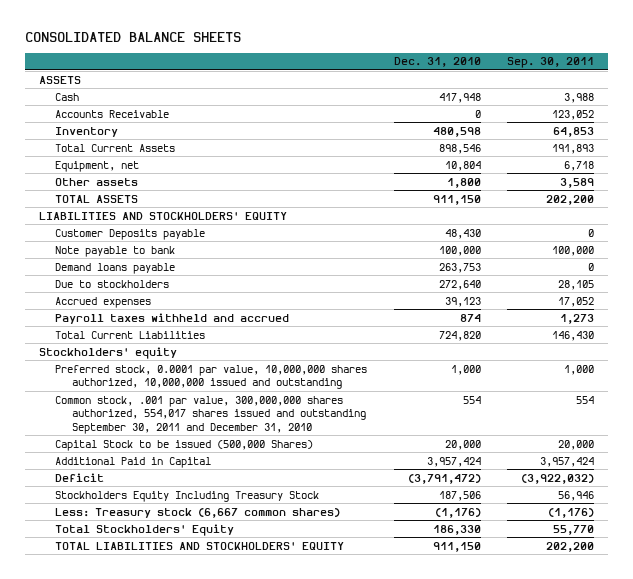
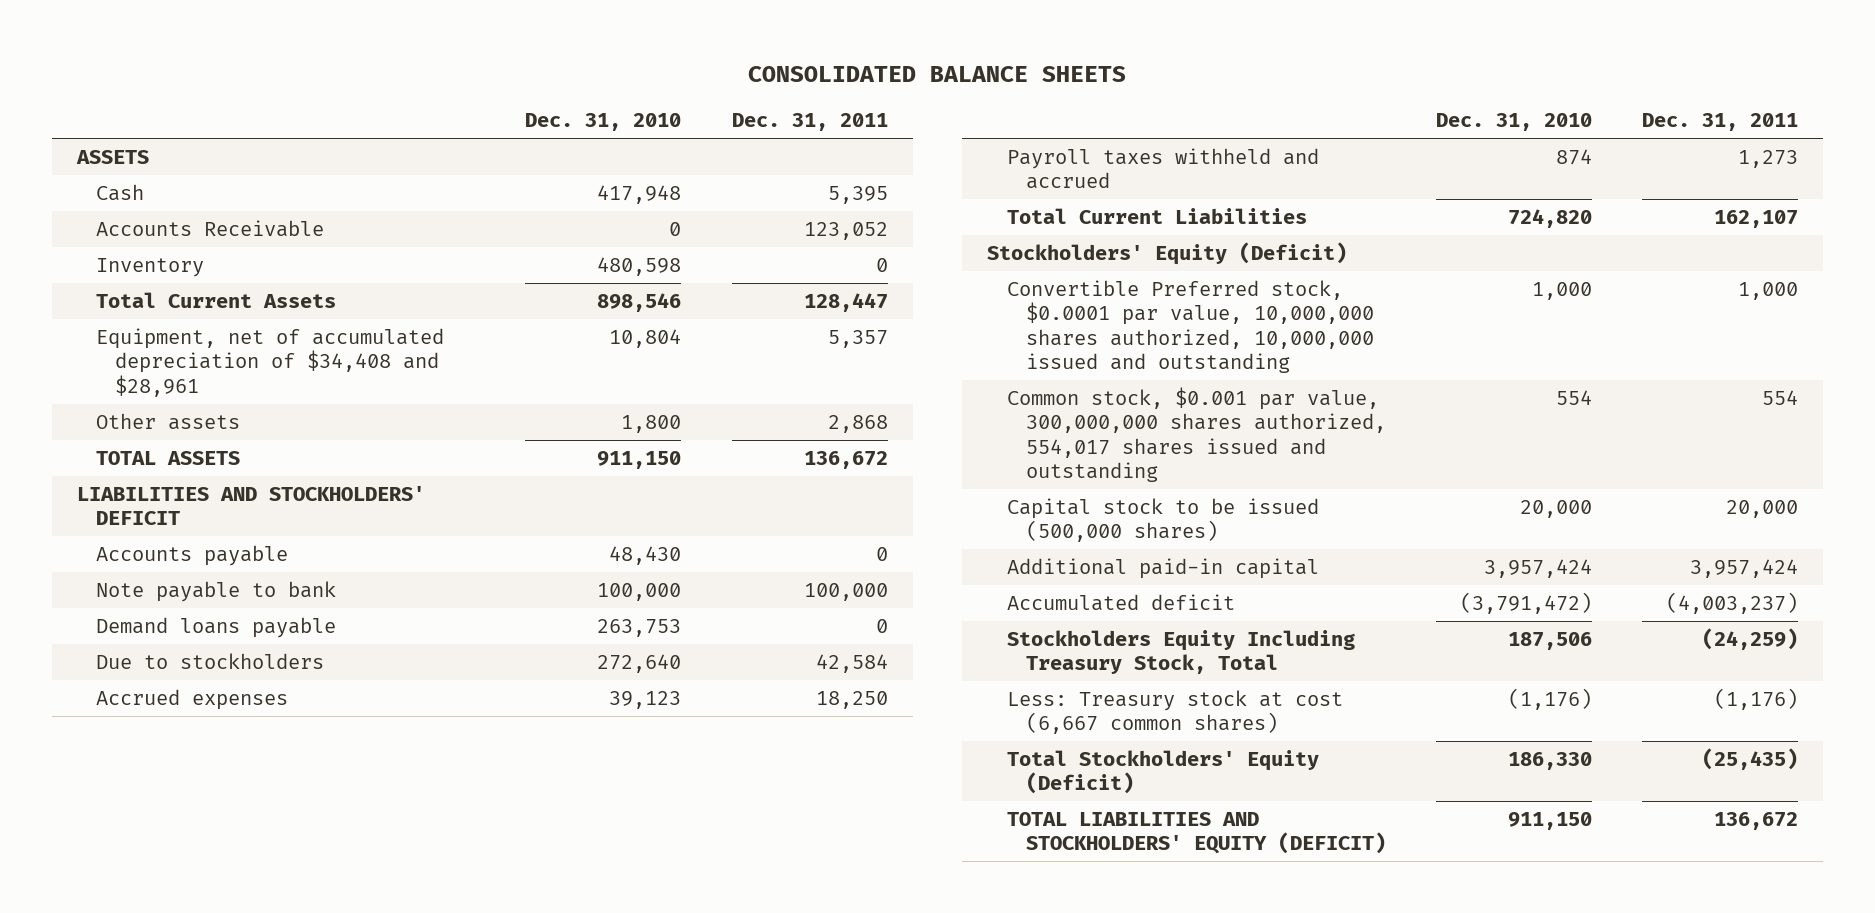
[507,57,595,69] Sep. 30, 2011 -> none
none -> [731,112,888,131] Dec. 31, 2011
[55,160,140,172] Equipment, net -> [95,327,444,397] Equipment, net of accumulated depreciation of $34,408 and $28,961
[38,210,287,220] LIABILITIES AND STOCKHOLDERS' EQUITY -> [76,485,425,526] LIABILITIES AND STOCKHOLDERS' DEFICIT
[55,228,206,240] Customer Deposits payable -> [95,544,288,566] Accounts payable
[38,346,177,359] Stockholders' equity -> [987,241,1348,265] Stockholders' Equity (Deficit)
[55,364,368,390] Preferred stock, 0.0001 par value, 10,000,000 shares authorized, 10,000,000 issued and outstanding -> [1006,279,1374,373] Convertible Preferred stock, $0.0001 par value, 10,000,000 shares authorized, 10,000,000 issued and outstanding
[55,395,367,434] Common stock, .001 par value, 300,000,000 shares authorized, 554,017 shares issued and outstanding September 30, 2011 and December 31, 2010 -> [1006,386,1386,482] Common stock, $0.001 par value, 300,000,000 shares authorized, 554,017 shares issued and outstanding
[55,439,314,451] Capital Stock to be issued (500,000 Shares) -> [1006,497,1319,543] Capital stock to be issued (500,000 shares)
[55,456,212,468] Additional Paid in Capital -> [1006,557,1319,579] Additional paid-in capital
[55,472,105,482] Deficit -> [1006,593,1235,611] Accumulated deficit
[55,490,320,502] Stockholders Equity Including Treasury Stock -> [1006,629,1355,675] Stockholders Equity Including Treasury Stock, Total
[55,507,341,518] Less: Treasury stock (6,667 common shares) -> [1006,689,1343,735] Less: Treasury stock at cost (6,667 common shares)
[55,523,235,536] Total Stockholders' Equity -> [1006,749,1319,795] Total Stockholders' Equity (Deficit)
[55,540,345,550] TOTAL LIABILITIES AND STOCKHOLDERS' EQUITY -> [1006,811,1386,855] TOTAL LIABILITIES AND STOCKHOLDERS' EQUITY (DEFICIT)

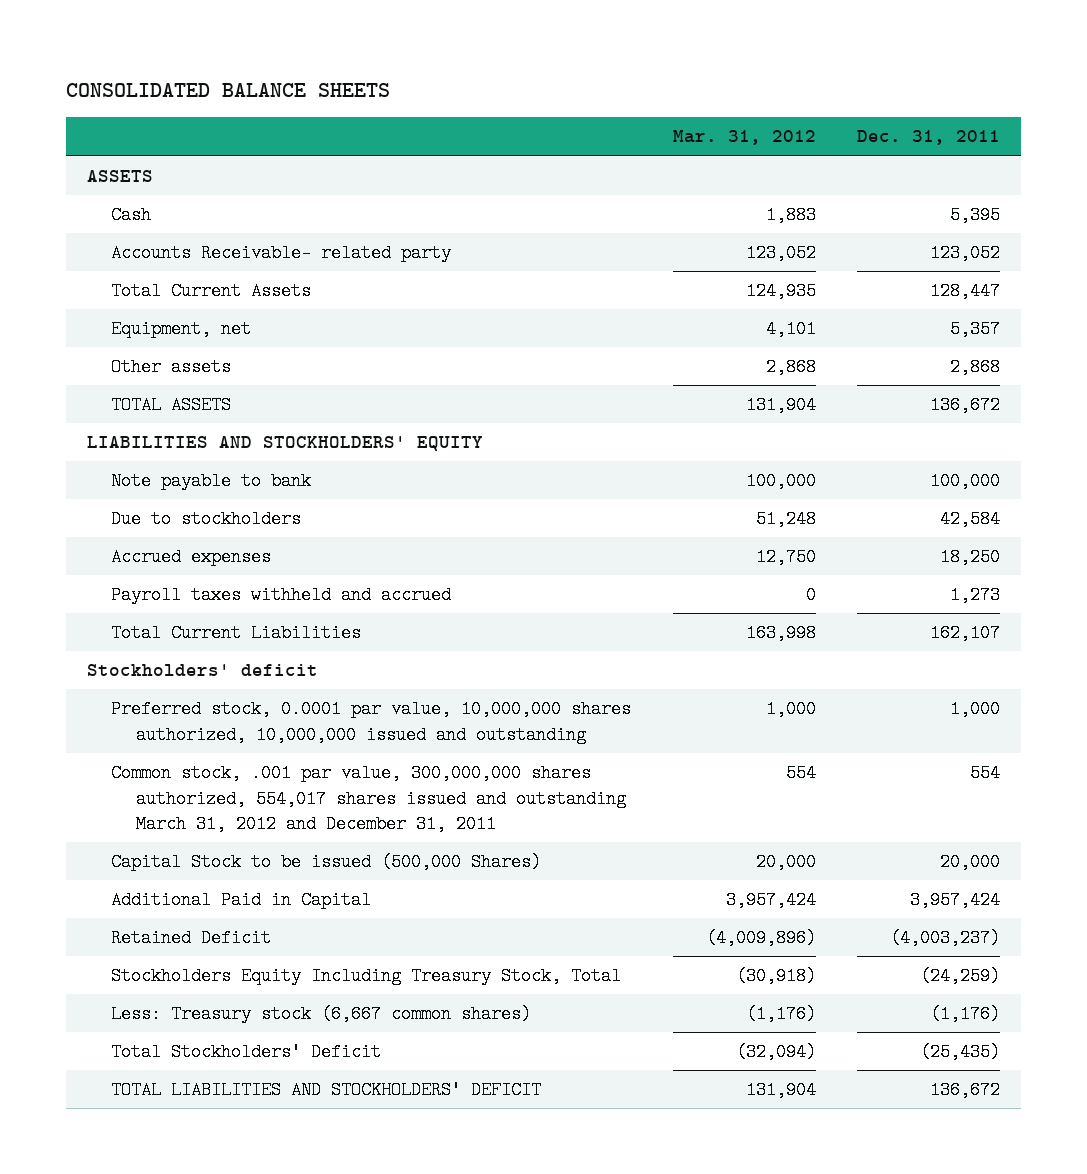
[525,112,682,131] Dec. 31, 2010 -> none
none -> [672,130,816,146] Mar. 31, 2012
[95,257,204,277] Inventory -> none
[95,219,324,237] Accounts Receivable -> [111,244,452,263] Accounts Receivable- related party
[95,327,444,397] Equipment, net of accumulated depreciation of $34,408 and $28,961 -> [111,320,252,339] Equipment, net
[95,544,288,566] Accounts payable -> none
[76,485,425,526] LIABILITIES AND STOCKHOLDERS' DEFICIT -> [86,436,483,452] LIABILITIES AND STOCKHOLDERS' EQUITY
[95,616,336,638] Demand loans payable -> none
[987,241,1348,265] Stockholders' Equity (Deficit) -> [86,664,318,677] Stockholders' deficit
[1006,279,1374,373] Convertible Preferred stock, $0.0001 par value, 10,000,000 shares authorized, 10,000,000 issued and outstanding -> [111,700,632,744] Preferred stock, 0.0001 par value, 10,000,000 shares authorized, 10,000,000 issued and outstanding
[1006,386,1386,482] Common stock, $0.001 par value, 300,000,000 shares authorized, 554,017 shares issued and outstanding -> [111,764,627,833] Common stock, .001 par value, 300,000,000 shares authorized, 554,017 shares issued and outstanding March 31, 2012 and December 31, 2011
[1006,497,1319,543] Capital stock to be issued (500,000 shares) -> [111,853,542,872] Capital Stock to be issued (500,000 Shares)
[1006,557,1319,579] Additional paid-in capital -> [111,891,372,910] Additional Paid in Capital
[1006,593,1235,611] Accumulated deficit -> [111,929,272,948] Retained Deficit
[1006,689,1343,735] Less: Treasury stock at cost (6,667 common shares) -> [111,1005,532,1024] Less: Treasury stock (6,667 common shares)
[1006,749,1319,795] Total Stockholders' Equity (Deficit) -> [111,1043,382,1062] Total Stockholders' Deficit
[1006,811,1386,855] TOTAL LIABILITIES AND STOCKHOLDERS' EQUITY (DEFICIT) -> [111,1081,542,1100] TOTAL LIABILITIES AND STOCKHOLDERS' DEFICIT

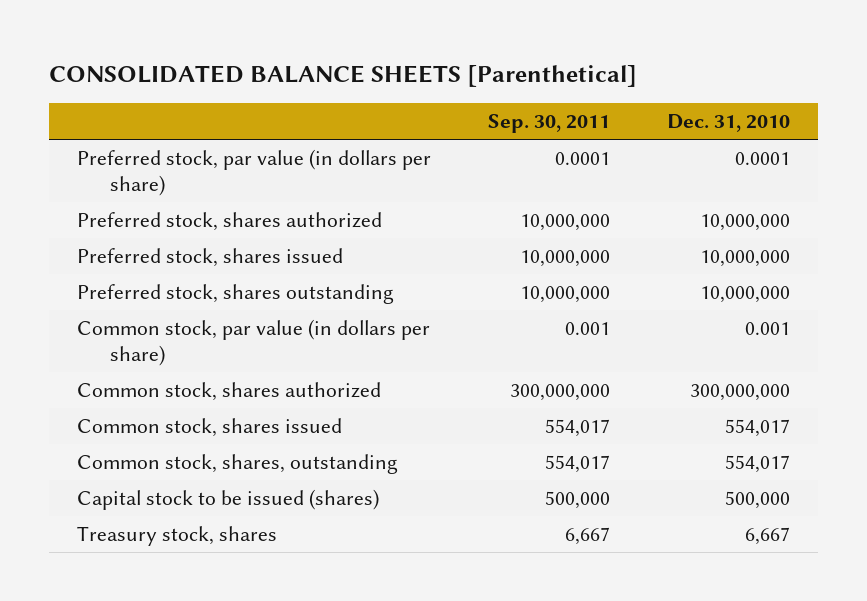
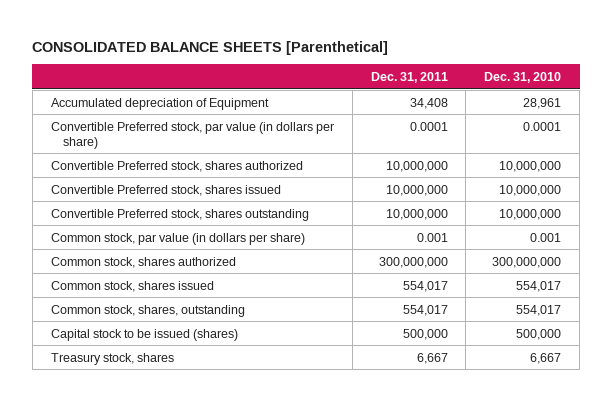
[487,113,610,133] Sep. 30, 2011 -> none
none -> [370,71,448,83] Dec. 31, 2011
none -> [50,97,269,110] Accumulated depreciation of Equipment
[77,148,432,196] Preferred stock, par value (in dollars per share) -> [50,121,334,149] Convertible Preferred stock, par value (in dollars per share)
[77,211,383,231] Preferred stock, shares authorized -> [50,160,303,172] Convertible Preferred stock, shares authorized
[77,247,344,267] Preferred stock, shares issued -> [50,184,281,196] Convertible Preferred stock, shares issued
[77,283,395,304] Preferred stock, shares outstanding -> [50,208,309,221] Convertible Preferred stock, shares outstanding

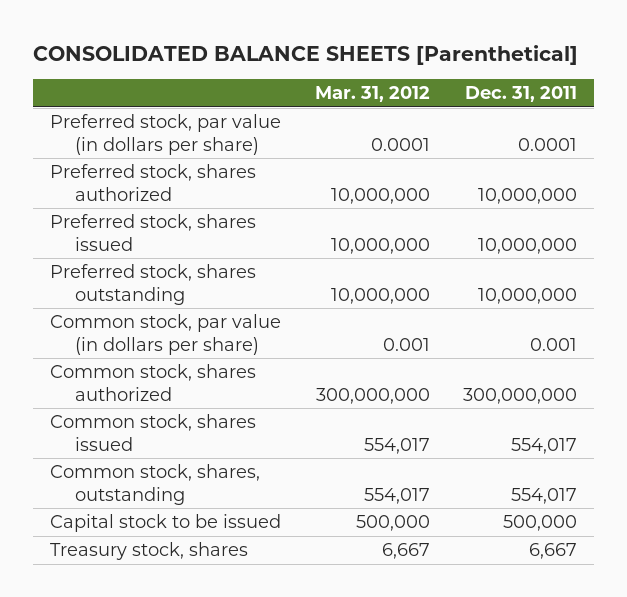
[484,71,562,83] Dec. 31, 2010 -> none
none -> [314,86,430,103] Mar. 31, 2012
[50,97,269,110] Accumulated depreciation of Equipment -> none
[50,121,334,149] Convertible Preferred stock, par value (in dollars per share) -> [49,114,281,155] Preferred stock, par value (in dollars per share)
[50,160,303,172] Convertible Preferred stock, shares authorized -> [49,164,256,201] Preferred stock, shares authorized
[50,184,281,196] Convertible Preferred stock, shares issued -> [49,214,256,251] Preferred stock, shares issued
[50,208,309,221] Convertible Preferred stock, shares outstanding -> [49,264,256,305] Preferred stock, shares outstanding
[50,328,238,341] Capital stock to be issued (shares) -> [49,514,281,533] Capital stock to be issued

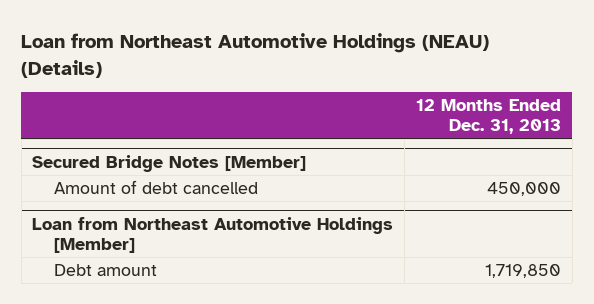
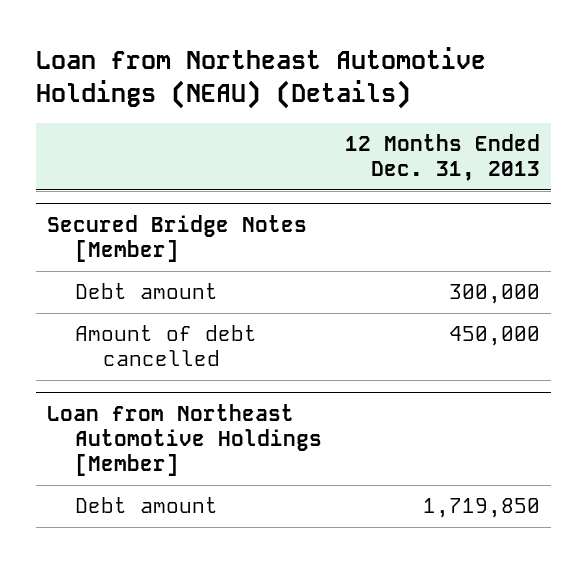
none -> [75,283,219,300] Debt amount

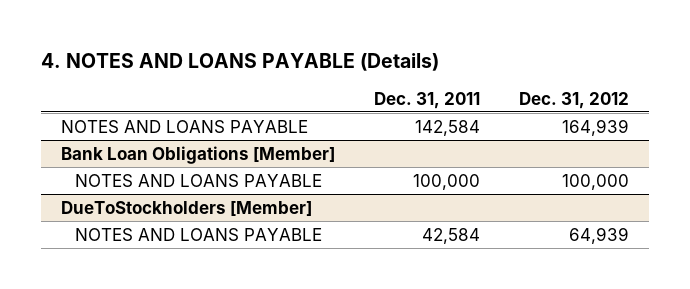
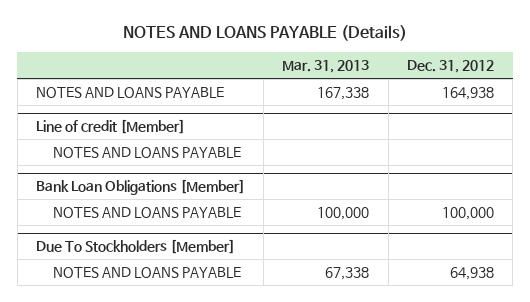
[41,53,440,72] 4. NOTES AND LOANS PAYABLE (Details) -> [122,25,407,42] NOTES AND LOANS PAYABLE (Details)
[374,91,481,109] Dec. 31, 2011 -> none
none -> [282,59,370,73] Mar. 31, 2013
[562,118,630,136] 164,939 -> [441,86,494,100] 164,938
none -> [35,119,185,135] Line of credit [Member]
none -> [52,146,241,158] NOTES AND LOANS PAYABLE
[60,200,312,216] DueToStockholders [Member] -> none
none -> [35,239,235,255] Due To Stockholders [Member]
[569,226,630,244] 64,939 -> [449,266,494,280] 64,938

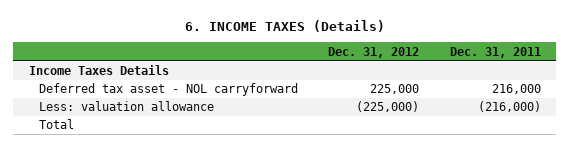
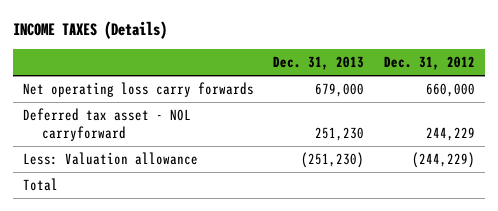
[184,19,385,32] 6. INCOME TAXES (Details) -> [12,20,167,39] INCOME TAXES (Details)
[449,46,541,58] Dec. 31, 2011 -> none
none -> [273,56,365,71] Dec. 31, 2013
[28,65,169,76] Income Taxes Details -> none
none -> [22,82,254,98] Net operating loss carry forwards
[370,84,420,95] 225,000 -> [426,127,476,142] 244,229
[38,101,214,112] Less: valuation allowance -> [22,152,198,166] Less: Valuation allowance
[356,101,420,113] (225,000) -> [412,152,476,169] (244,229)

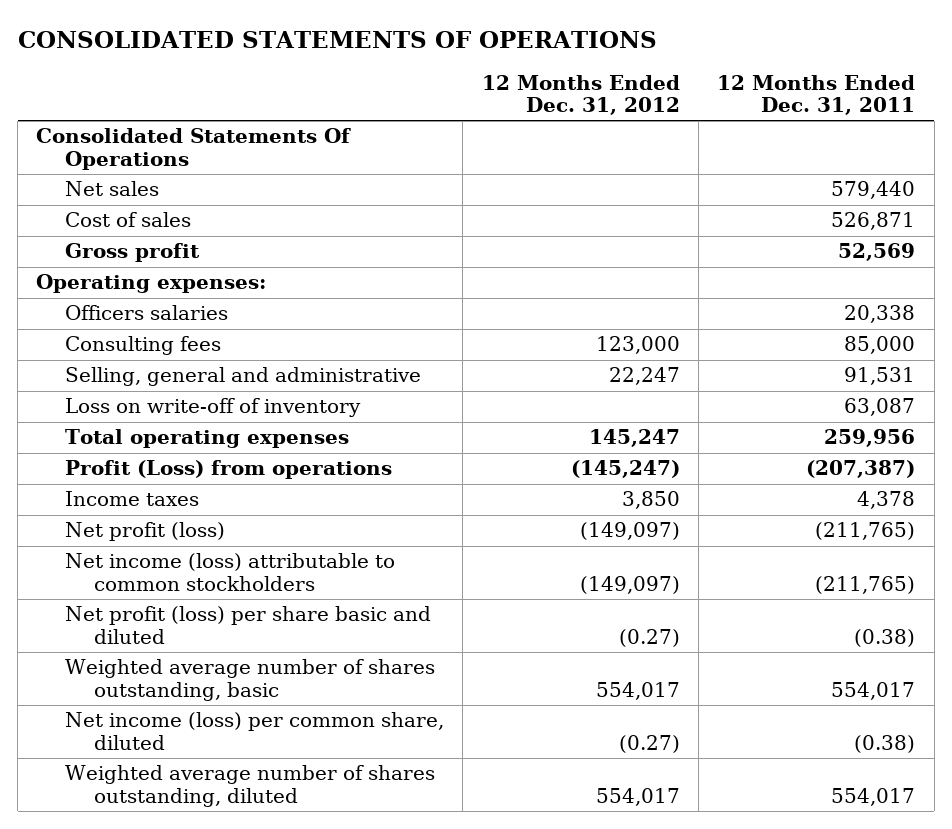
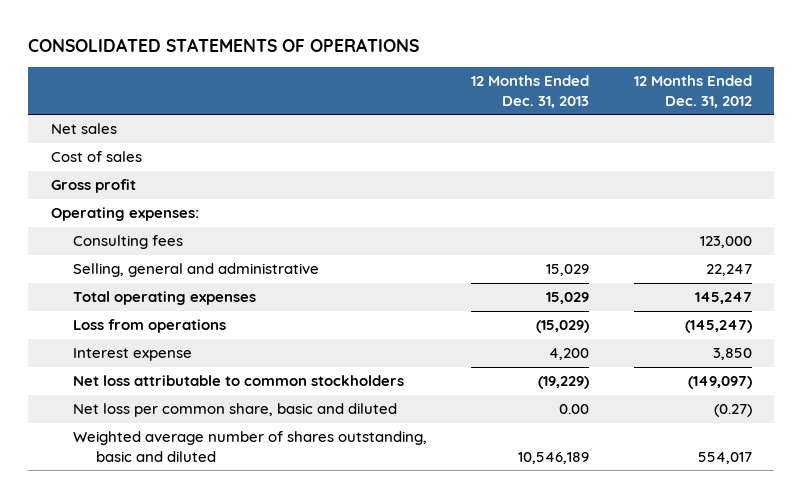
[717,74,916,116] 12 Months Ended Dec. 31, 2011 -> none
none -> [471,75,590,109] 12 Months Ended Dec. 31, 2013
[36,128,352,170] Consolidated Statements Of Operations -> none
[65,305,229,321] Officers salaries -> none
[65,398,362,418] Loss on write-off of inventory -> none
[65,553,396,591] Net income (loss) attributable to common stockholders -> none
[65,659,436,701] Weighted average number of shares outstanding, basic -> none
[65,712,445,750] Net income (loss) per common share, diluted -> none
[65,460,393,480] Profit (Loss) from operations -> [73,319,227,334] Loss from operations
[65,491,200,507] Income taxes -> [73,348,193,362] Interest expense
[65,522,226,542] Net profit (loss) -> [73,375,405,387] Net loss attributable to common stockholders
[65,606,432,644] Net profit (loss) per share basic and diluted -> [73,403,398,418] Net loss per common share, basic and diluted
[65,765,436,807] Weighted average number of shares outstanding, diluted -> [73,431,428,462] Weighted average number of shares outstanding, basic and diluted

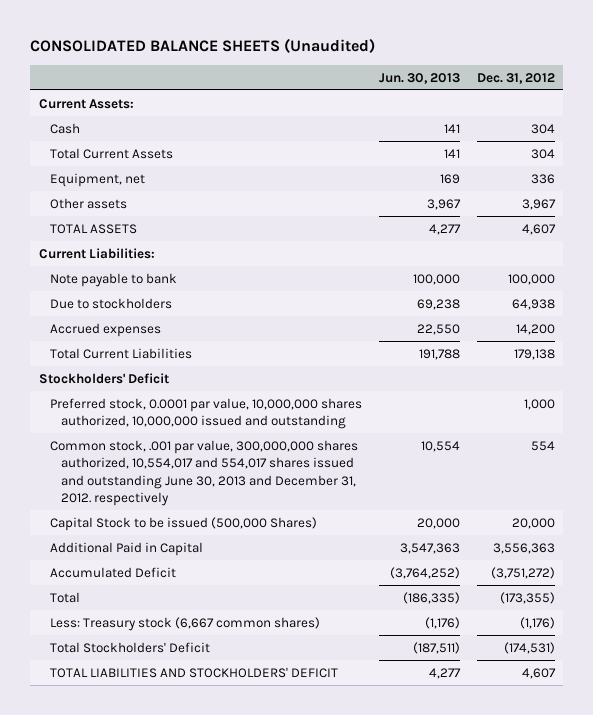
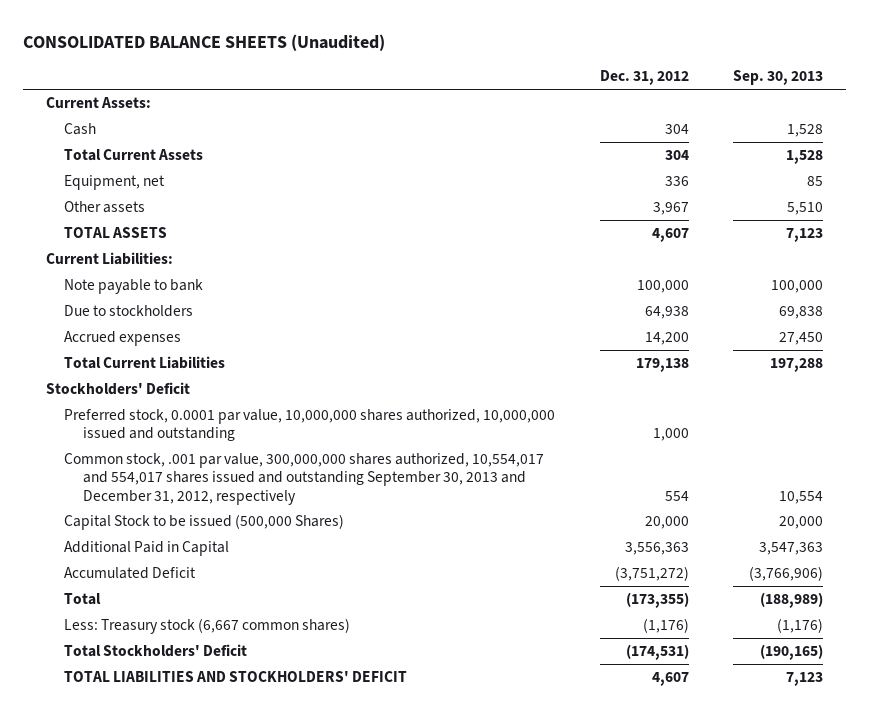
[378,72,460,84] Jun. 30, 2013 -> none
none -> [733,70,824,86] Sep. 30, 2013
[49,439,358,507] Common stock, .001 par value, 300,000,000 shares authorized, 10,554,017 and 554,017 shares issued and outstanding June 30, 2013 and December 31, 2012. respectively -> [64,453,545,505] Common stock, .001 par value, 300,000,000 shares authorized, 10,554,017 and 554,017 shares issued and outstanding September 30, 2013 and December 31, 2012, respectively

